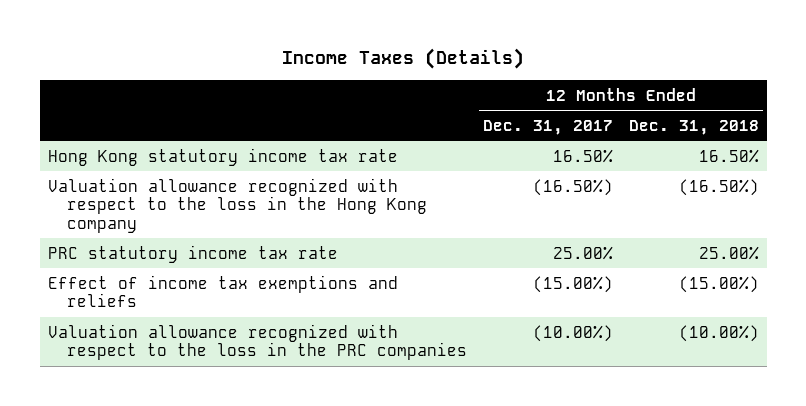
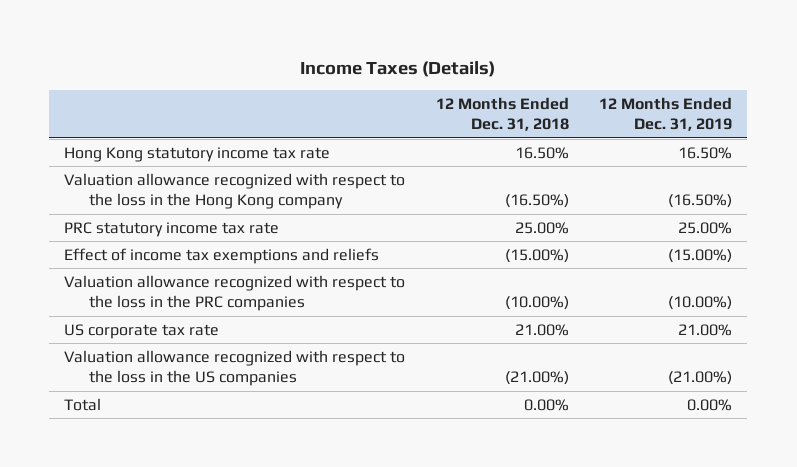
[482,119,613,135] Dec. 31, 2017 -> none
none -> [599,96,733,132] 12 Months Ended Dec. 31, 2019
none -> [64,323,220,339] US corporate tax rate
none -> [64,349,406,387] Valuation allowance recognized with respect to the loss in the US companies
none -> [64,397,102,411] Total

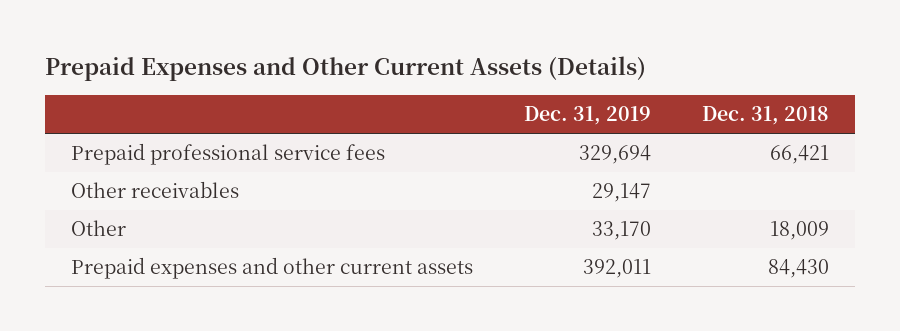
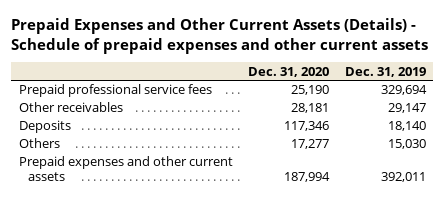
[44,56,646,82] Prepaid Expenses and Other Current Assets (Details) -> [10,18,428,54] Prepaid Expenses and Other Current Assets (Details) - Schedule of prepaid expenses and other current assets
[702,106,830,126] Dec. 31, 2018 -> none
none -> [248,66,330,77] Dec. 31, 2020
none -> [18,120,71,134] Deposits
[70,220,126,237] Other -> [18,138,60,149] Others
[591,221,651,241] 33,170 -> [387,139,426,150] 15,030

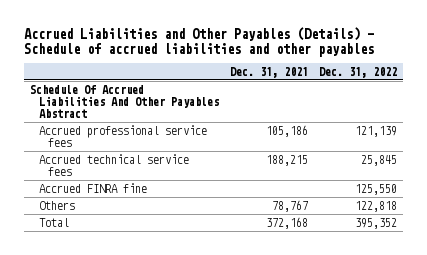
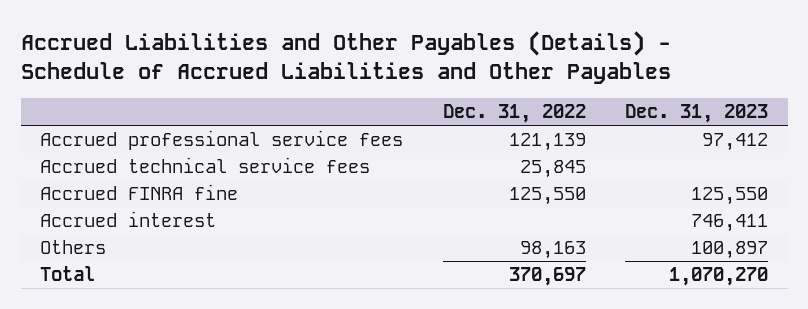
[24,27,375,57] Accrued Liabilities and Other Payables (Details) - Schedule of accrued liabilities and other payables -> [20,31,671,85] Accrued Liabilities and Other Payables (Details) - Schedule of Accrued Liabilities and Other Payables
[229,66,308,78] Dec. 31, 2021 -> none
none -> [624,104,768,124] Dec. 31, 2023
[29,84,219,118] Schedule Of Accrued Liabilities And Other Payables Abstract -> none
none -> [40,211,217,228] Accrued interest
[355,200,398,212] 122,818 -> [519,241,586,260] 98,163
[355,217,398,229] 395,352 -> [508,267,586,287] 370,697

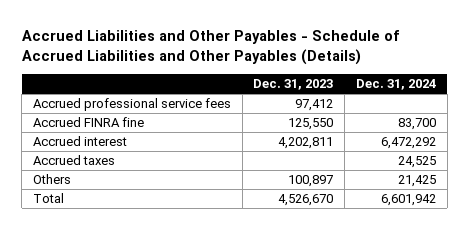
[20,31,671,85] Accrued Liabilities and Other Payables (Details) - Schedule of Accrued Liabilities and Other Payables -> [21,30,399,66] Accrued Liabilities and Other Payables - Schedule of Accrued Liabilities and Other Payables (Details)
[442,104,586,124] Dec. 31, 2022 -> none
none -> [355,79,436,91] Dec. 31, 2024
[40,157,371,174] Accrued technical service fees -> none
[690,214,768,233] 746,411 -> [278,137,334,150] 4,202,811
none -> [32,155,115,166] Accrued taxes
[668,267,768,287] 1,070,270 -> [278,194,334,207] 4,526,670

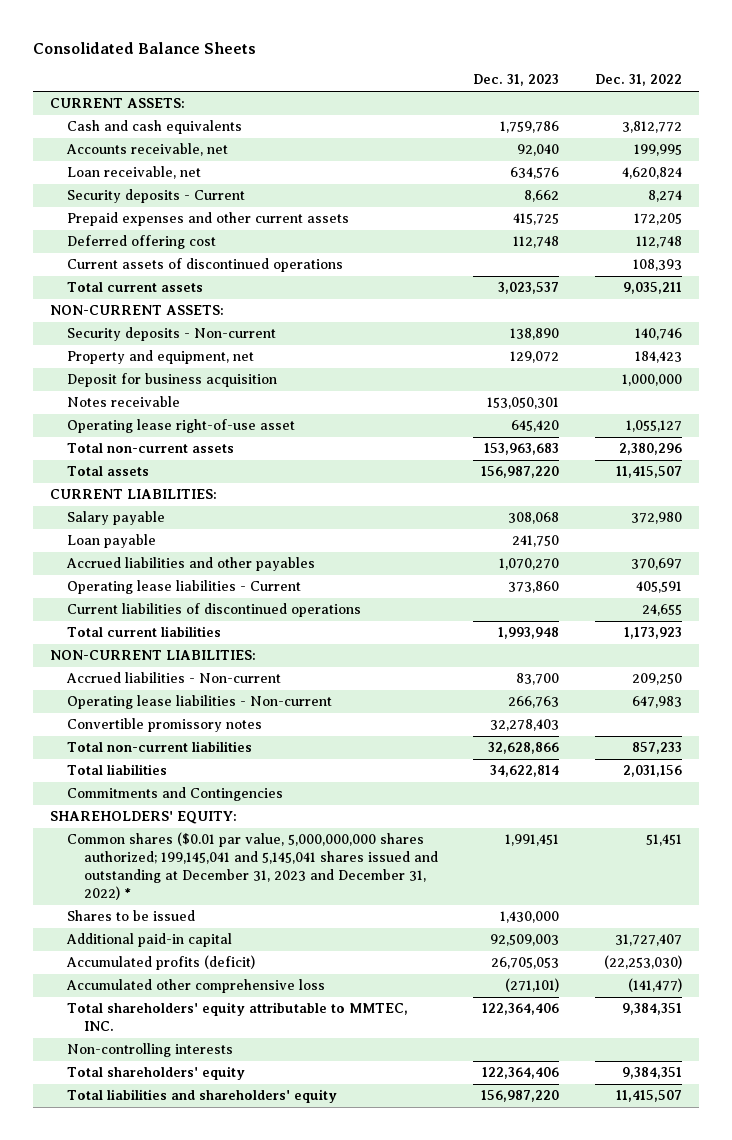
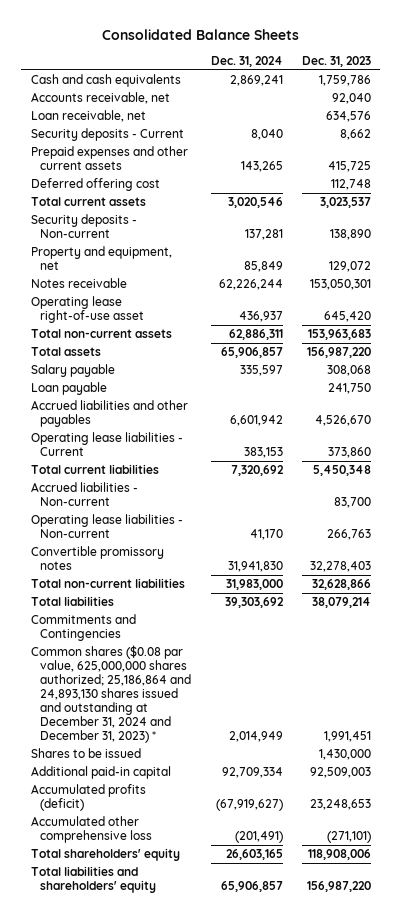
[594,74,682,87] Dec. 31, 2022 -> none
none -> [210,56,283,68] Dec. 31, 2024
[50,98,186,109] CURRENT ASSETS: -> none
[67,258,344,273] Current assets of discontinued operations -> none
[50,305,225,316] NON-CURRENT ASSETS: -> none
[67,373,278,388] Deposit for business acquisition -> none
[50,489,218,500] CURRENT LIABILITIES: -> none
[499,558,560,571] 1,070,270 -> [314,415,371,427] 4,526,670
[67,603,362,618] Current liabilities of discontinued operations -> none
[50,650,257,661] NON-CURRENT LIABILITIES: -> none
[498,627,560,640] 1,993,948 -> [312,465,371,477] 5,450,348
[490,765,560,778] 34,622,814 -> [311,597,371,609] 38,079,214
[50,811,238,825] SHAREHOLDERS' EQUITY: -> none
[67,832,439,900] Common shares ($0.01 par value, 5,000,000,000 shares authorized; 199,145,041 and 5,145,041 shares issued and outstanding at December 31, 2023 and December 31, 2022) * -> [30,645,192,743] Common shares ($0.08 par value, 625,000,000 shares authorized; 25,186,864 and 24,893,130 shares issued and outstanding at December 31, 2024 and December 31, 2023) *
[491,957,560,970] 26,705,053 -> [309,799,371,811] 23,248,653
[67,1002,409,1032] Total shareholders' equity attributable to MMTEC, INC. -> none
[67,1043,234,1058] Non-controlling interests -> none
[482,1067,560,1080] 122,364,406 -> [307,849,371,861] 118,908,006

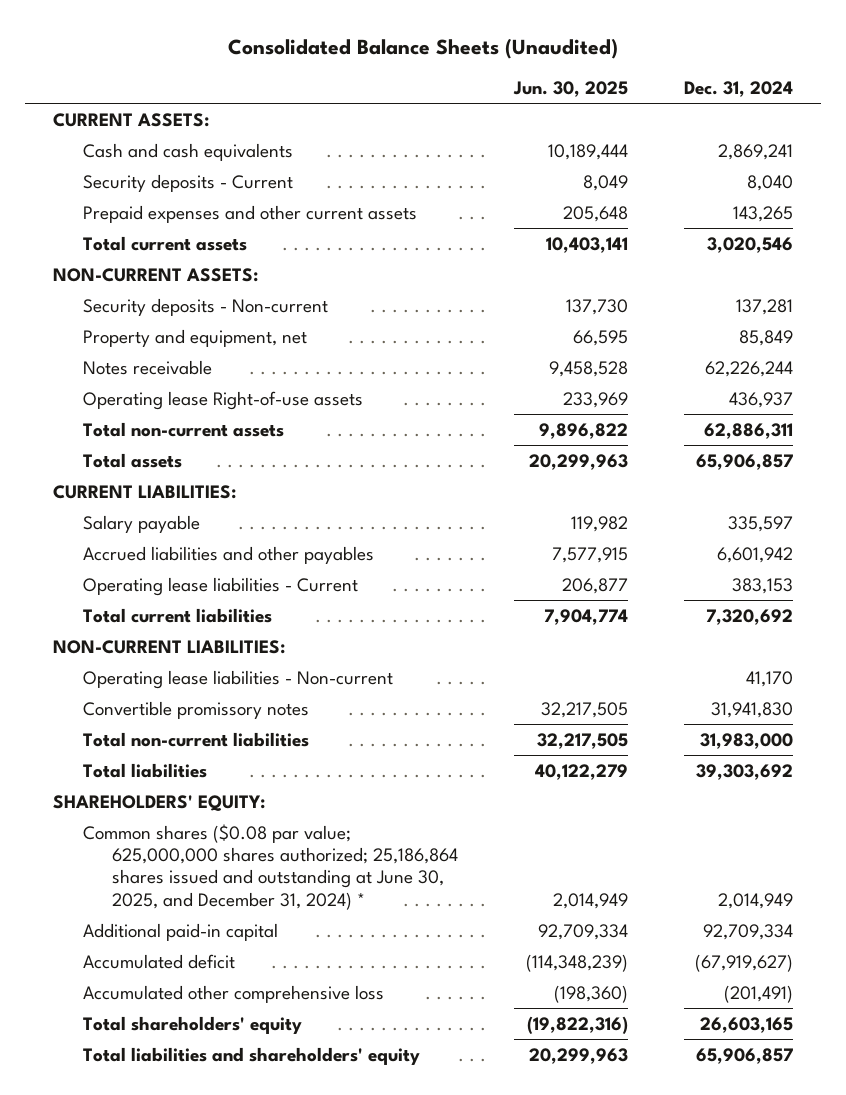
[101,28,299,40] Consolidated Balance Sheets -> [228,38,619,60] Consolidated Balance Sheets (Unaudited)
[301,56,371,68] Dec. 31, 2023 -> none
none -> [513,81,629,98] Jun. 30, 2025
none -> [52,112,209,127] CURRENT ASSETS:
[30,92,170,105] Accounts receivable, net -> none
[30,110,146,123] Loan receivable, net -> none
[30,178,160,192] Deferred offering cost -> none
none -> [52,267,258,282] NON-CURRENT ASSETS:
[30,296,145,324] Operating lease right-of-use asset -> [82,390,363,410] Operating lease Right-of-use assets
none -> [52,484,236,499] CURRENT LIABILITIES:
[30,382,107,396] Loan payable -> none
[30,482,138,507] Accrued liabilities - Non-current -> [52,639,285,654] NON-CURRENT LIABILITIES:
[30,614,136,642] Commitments and Contingencies -> none
[30,748,141,759] Shares to be issued -> none
none -> [52,794,265,811] SHAREHOLDERS' EQUITY:
[30,645,192,743] Common shares ($0.08 par value, 625,000,000 shares authorized; 25,186,864 and 24,893,130 shares issued and outstanding at December 31, 2024 and December 31, 2023) * -> [82,823,459,910] Common shares ($0.08 par value; 625,000,000 shares authorized; 25,186,864 shares issued and outstanding at June 30, 2025, and December 31, 2024) *
[30,784,146,812] Accumulated profits (deficit) -> [82,953,235,969] Accumulated deficit

